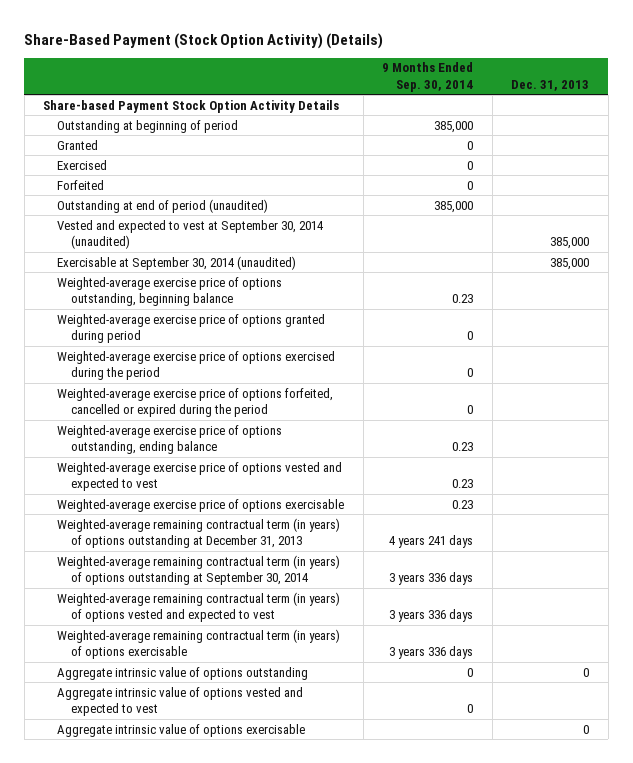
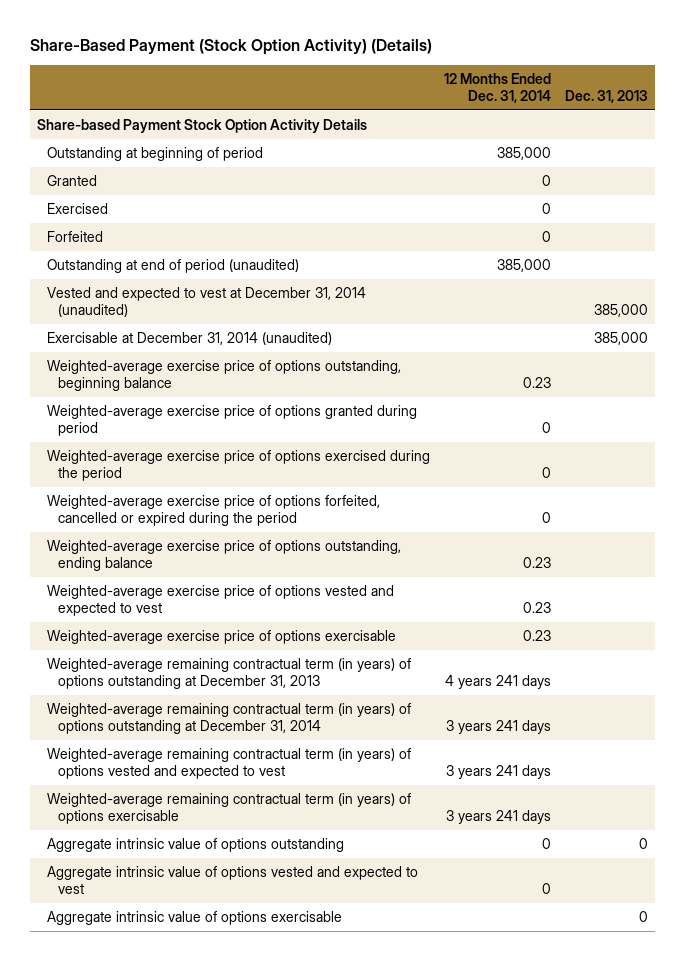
[382,62,474,92] 9 Months Ended Sep. 30, 2014 -> none
none -> [444,72,552,103] 12 Months Ended Dec. 31, 2014
[57,219,325,250] Vested and expected to vest at September 30, 2014 (unaudited) -> [47,286,367,318] Vested and expected to vest at December 31, 2014 (unaudited)
[57,255,297,270] Exercisable at September 30, 2014 (unaudited) -> [47,331,333,345] Exercisable at December 31, 2014 (unaudited)
[57,554,341,586] Weighted-average remaining contractual term (in years) of options outstanding at September 30, 2014 -> [47,702,412,735] Weighted-average remaining contractual term (in years) of options outstanding at December 31, 2014

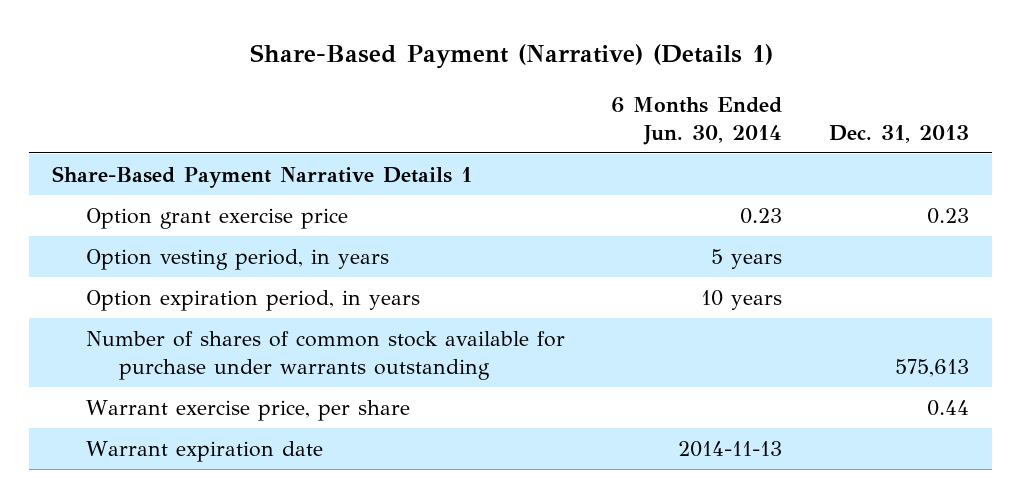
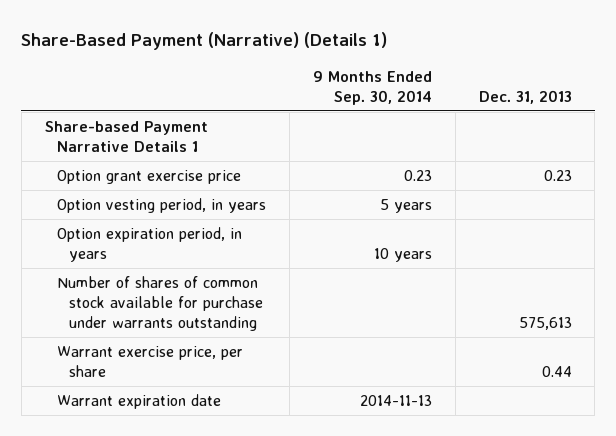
[611,96,783,145] 6 Months Ended Jun. 30, 2014 -> none
none -> [312,70,432,105] 9 Months Ended Sep. 30, 2014
[52,165,473,188] Share-Based Payment Narrative Details 1 -> [44,120,208,152] Share-based Payment Narrative Details 1

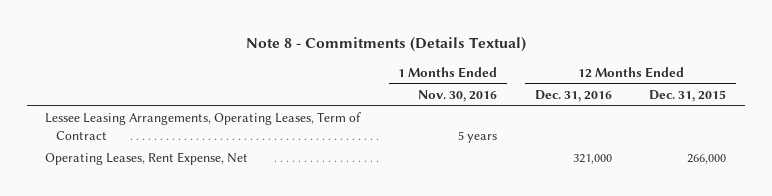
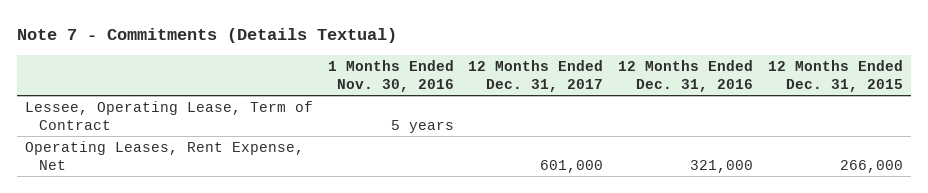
[245,36,526,52] Note 8 - Commitments (Details Textual) -> [17,28,398,44] Note 7 - Commitments (Details Textual)
none -> [468,59,604,92] 12 Months Ended Dec. 31, 2017
[45,112,362,141] Lessee Leasing Arrangements, Operating Leases, Term of Contract -> [24,101,313,130] Lessee, Operating Lease, Term of Contract

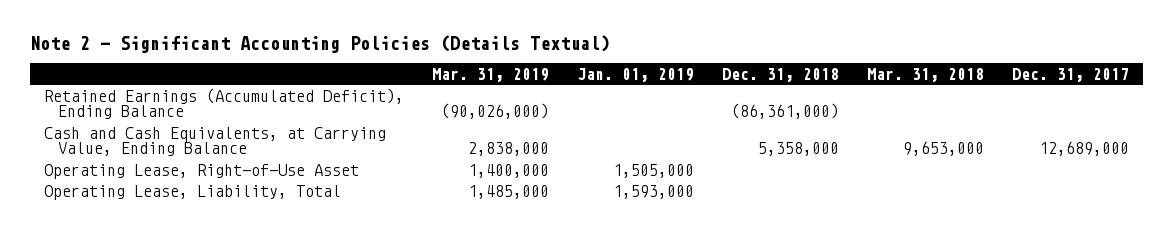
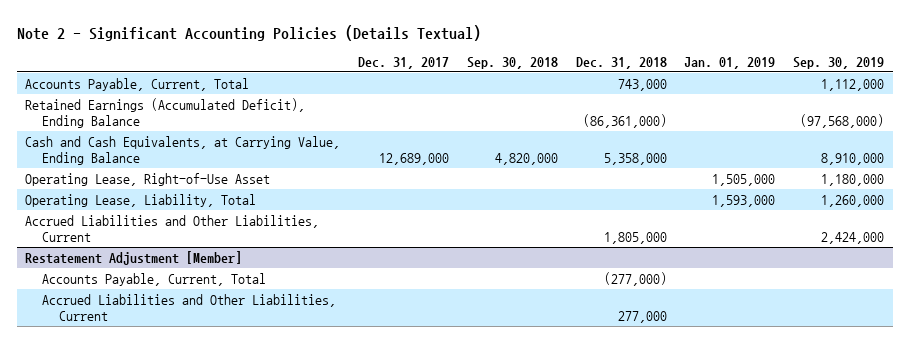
[431,67,549,82] Mar. 31, 2019 -> none
[867,67,985,82] Mar. 31, 2018 -> none
none -> [466,56,558,69] Sep. 30, 2018
none -> [792,56,884,69] Sep. 30, 2019
none -> [25,77,250,91] Accounts Payable, Current, Total
none -> [25,214,320,242] Accrued Liabilities and Other Liabilities, Current
none -> [25,250,243,265] Restatement Adjustment [Member]
none -> [42,272,267,286] Accounts Payable, Current, Total
none -> [42,293,337,321] Accrued Liabilities and Other Liabilities, Current

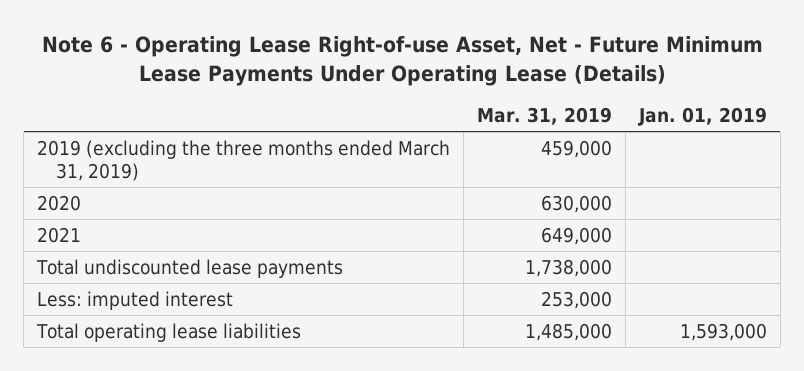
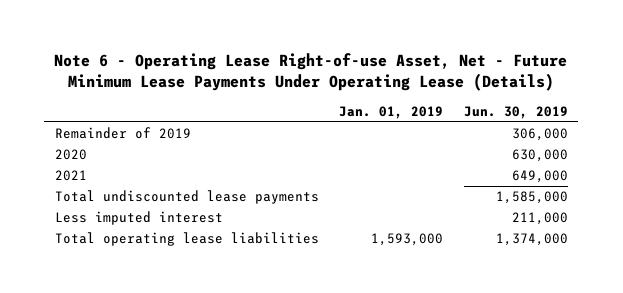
[477,106,613,125] Mar. 31, 2019 -> none
none -> [464,105,569,119] Jun. 30, 2019
[37,139,451,181] 2019 (excluding the three months ended March 31, 2019) -> [54,127,191,140] Remainder of 2019
[37,290,234,310] Less: imputed interest -> [54,211,223,226] Less imputed interest

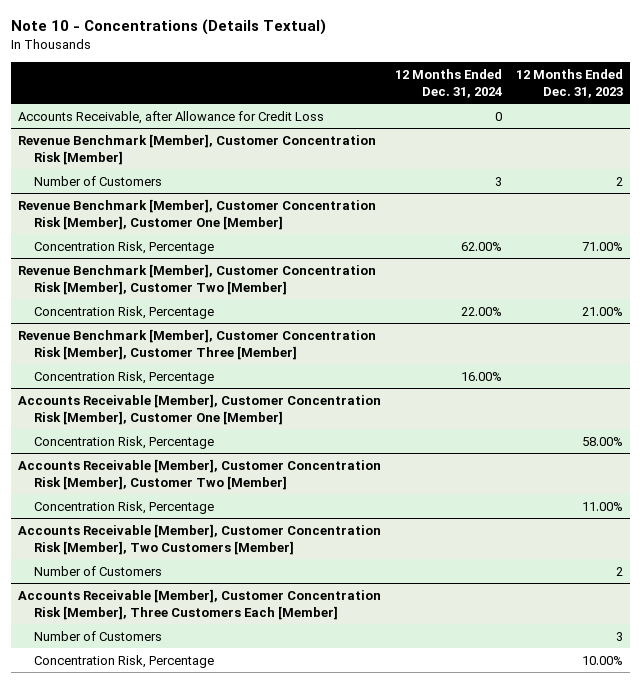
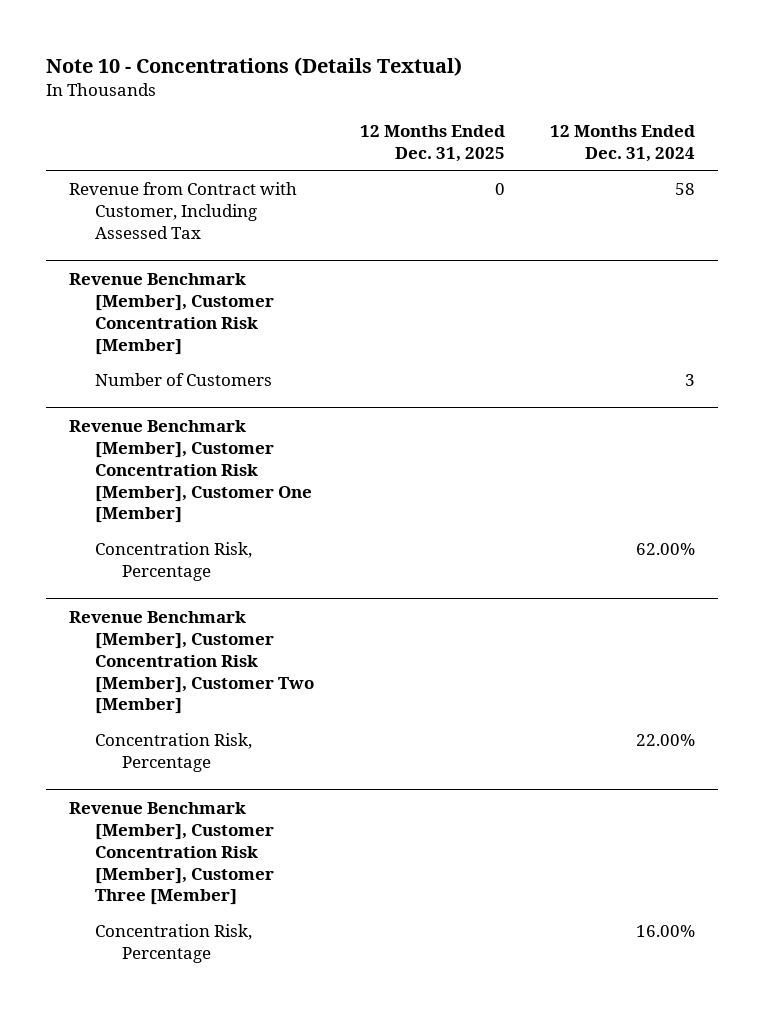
[515,68,623,98] 12 Months Ended Dec. 31, 2023 -> none
none -> [359,124,505,162] 12 Months Ended Dec. 31, 2025
[17,110,324,124] Accounts Receivable, after Allowance for Credit Loss -> none
none -> [68,181,297,239] Revenue from Contract with Customer, Including Assessed Tax
[17,393,381,425] Accounts Receivable [Member], Customer Concentration Risk [Member], Customer One [Member] -> none
[33,435,214,449] Concentration Risk, Percentage -> none
[17,458,381,490] Accounts Receivable [Member], Customer Concentration Risk [Member], Customer Two [Member] -> none
[33,500,214,514] Concentration Risk, Percentage -> none
[17,523,381,555] Accounts Receivable [Member], Customer Concentration Risk [Member], Two Customers [Member] -> none
[33,565,162,576] Number of Customers -> none
[17,588,381,620] Accounts Receivable [Member], Customer Concentration Risk [Member], Three Customers Each [Member] -> none
[33,630,162,641] Number of Customers -> none
[33,654,214,668] Concentration Risk, Percentage -> none

